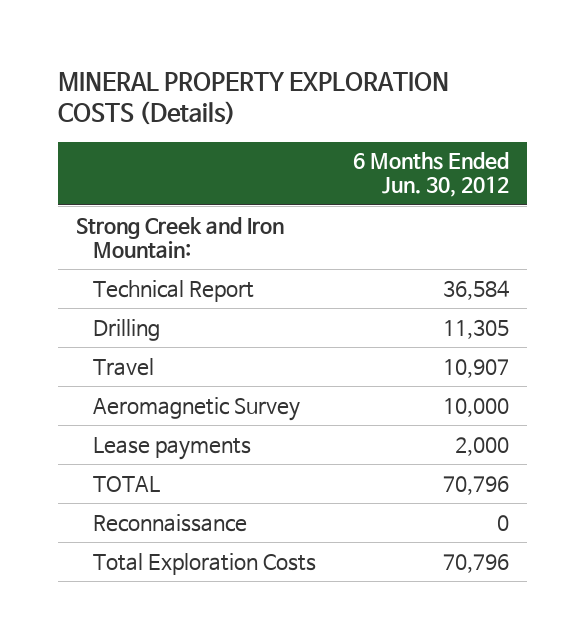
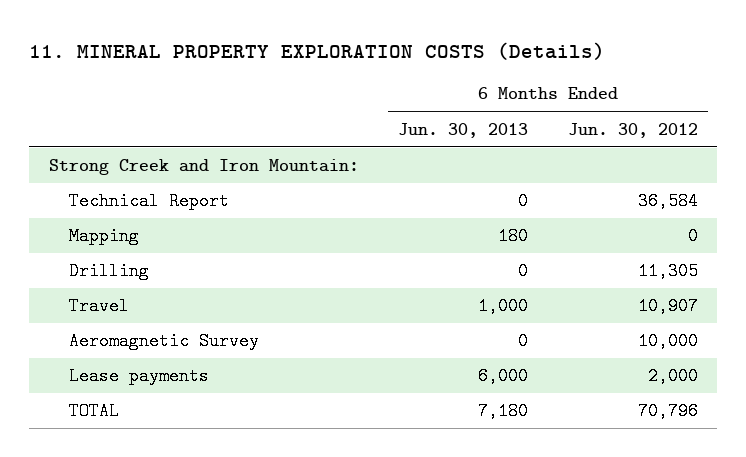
[58,71,450,126] MINERAL PROPERTY EXPLORATION COSTS (Details) -> [28,41,605,60] 11. MINERAL PROPERTY EXPLORATION COSTS (Details)
none -> [398,122,529,138] Jun. 30, 2013
none -> [69,227,140,246] Mapping
[93,513,248,532] Reconnaissance -> none
[93,552,317,575] Total Exploration Costs -> none

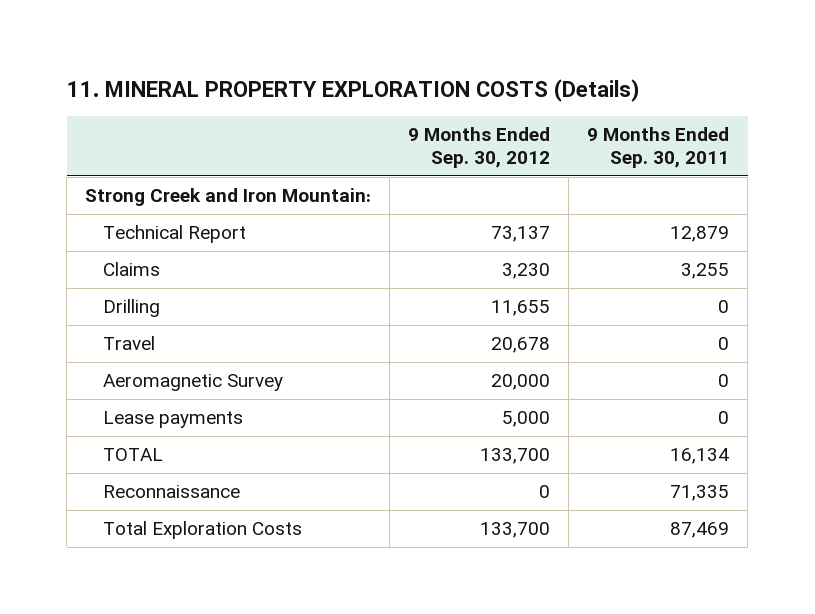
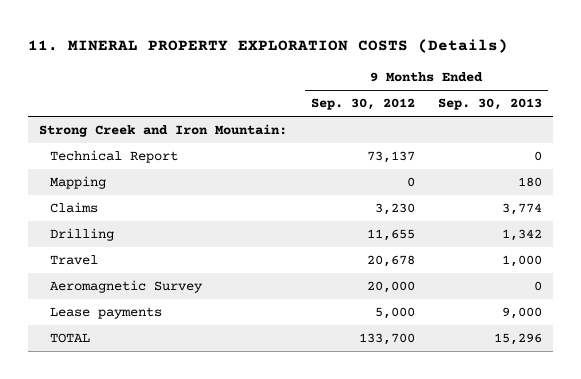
[587,127,730,169] 9 Months Ended Sep. 30, 2011 -> none
none -> [437,98,542,111] Sep. 30, 2013
none -> [49,176,106,190] Mapping
[103,485,241,499] Reconnaissance -> none
[103,521,303,540] Total Exploration Costs -> none

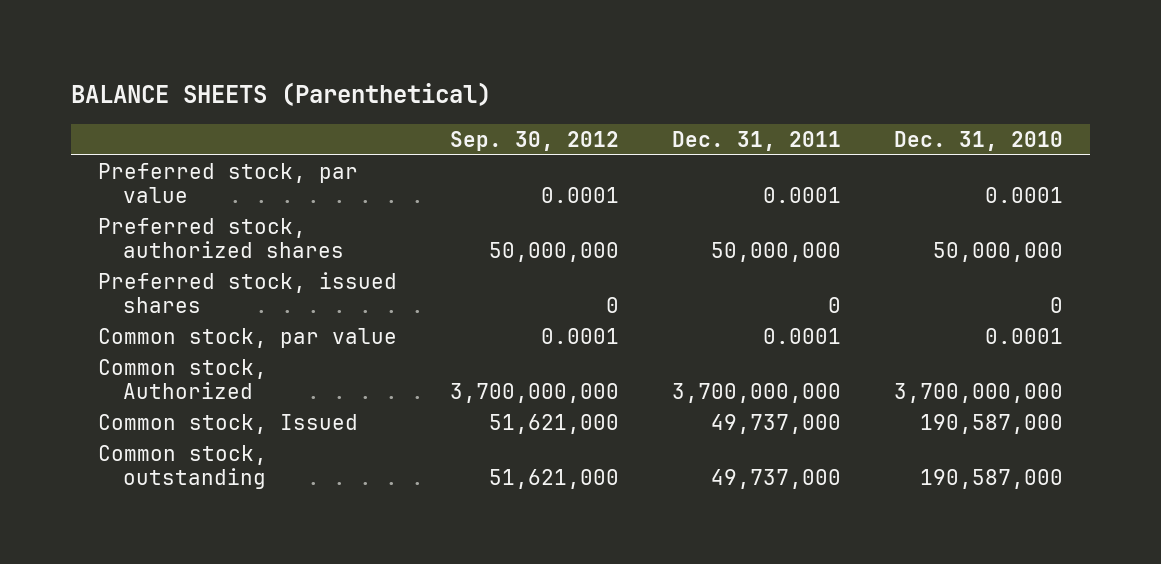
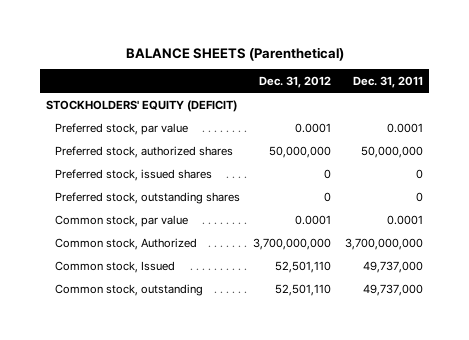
[450,130,620,151] Sep. 30, 2012 -> none
[894,130,1064,151] Dec. 31, 2010 -> none
none -> [259,76,332,89] Dec. 31, 2012
none -> [46,99,238,112] STOCKHOLDERS' EQUITY (DEFICIT)
none -> [55,191,241,204] Preferred stock, outstanding shares

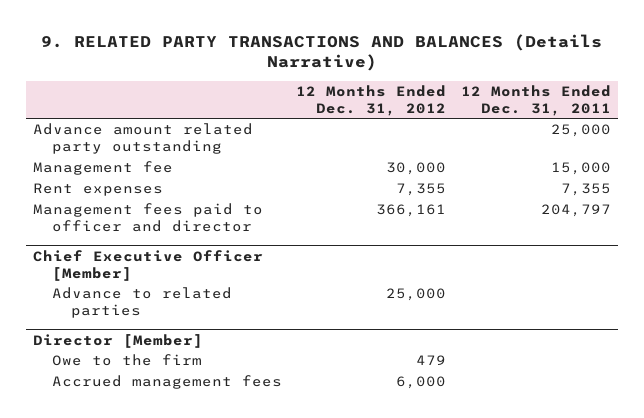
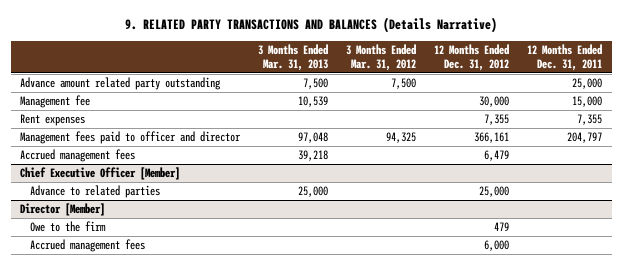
none -> [257,43,328,71] 3 Months Ended Mar. 31, 2013
none -> [346,43,417,71] 3 Months Ended Mar. 31, 2012
none -> [19,148,135,162] Accrued management fees

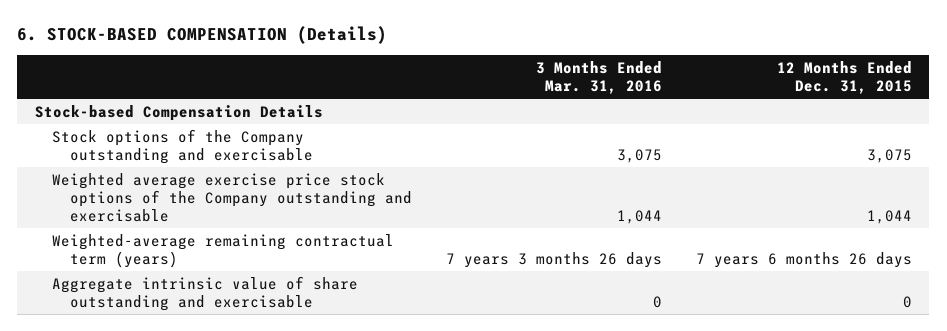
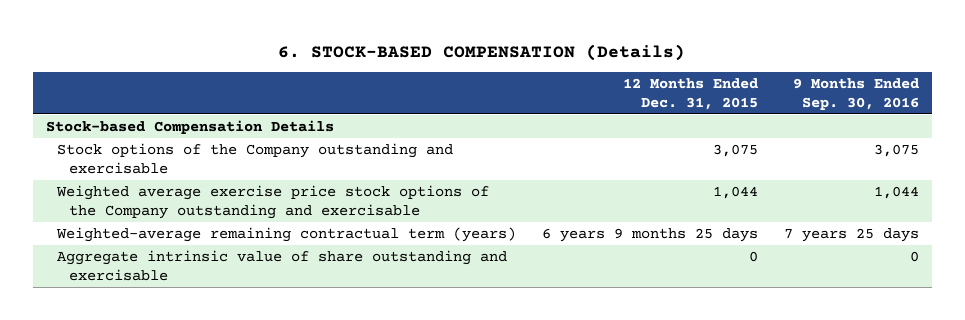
[536,60,663,94] 3 Months Ended Mar. 31, 2016 -> none
none -> [793,78,920,110] 9 Months Ended Sep. 30, 2016
[696,251,913,268] 7 years 6 months 26 days -> [542,228,759,243] 6 years 9 months 25 days

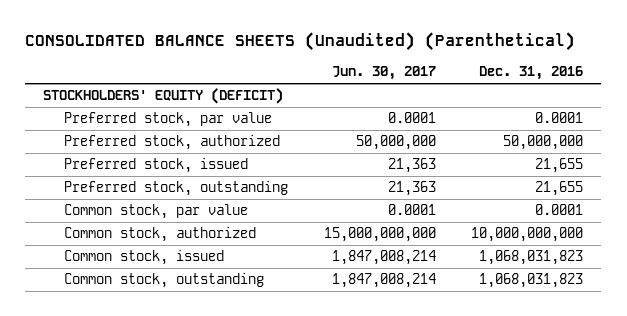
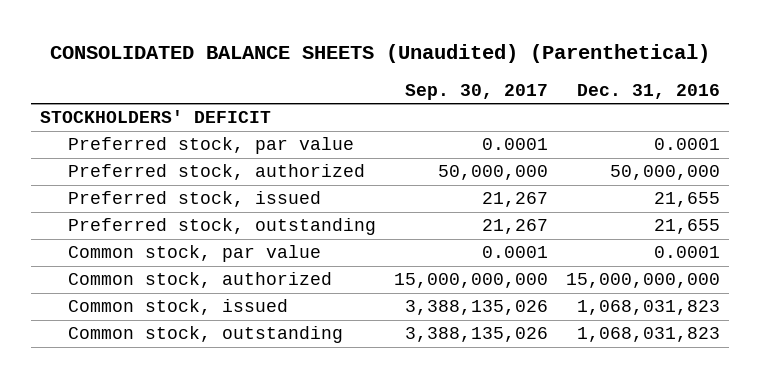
[331,66,436,81] Jun. 30, 2017 -> none
none -> [404,83,548,100] Sep. 30, 2017
[43,88,284,105] STOCKHOLDERS' EQUITY (DEFICIT) -> [39,110,271,124] STOCKHOLDERS' DEFICIT
[471,227,584,243] 10,000,000,000 -> [565,273,720,289] 15,000,000,000

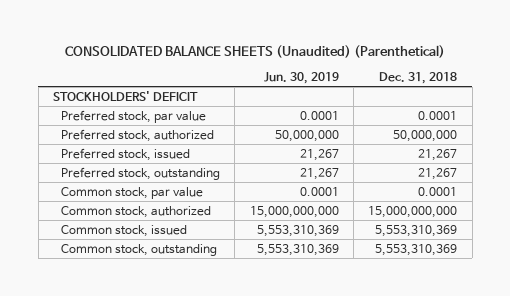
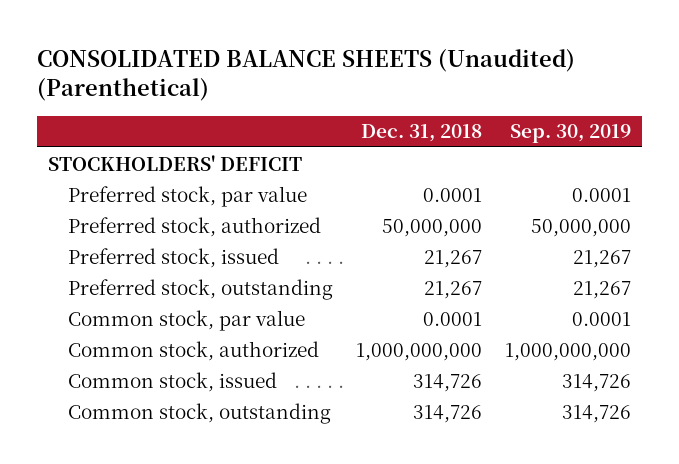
[263,71,339,84] Jun. 30, 2019 -> none
none -> [509,124,631,144] Sep. 30, 2019
[368,205,458,218] 15,000,000,000 -> [355,342,482,361] 1,000,000,000
[375,224,458,237] 5,553,310,369 -> [412,373,482,392] 314,726
[375,243,458,256] 5,553,310,369 -> [412,404,482,423] 314,726

